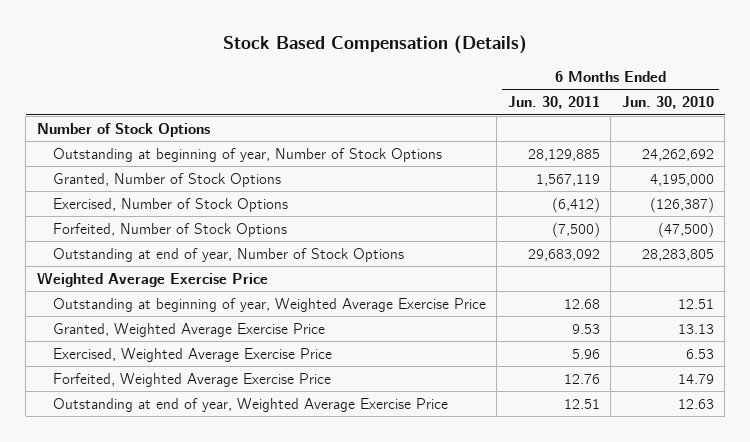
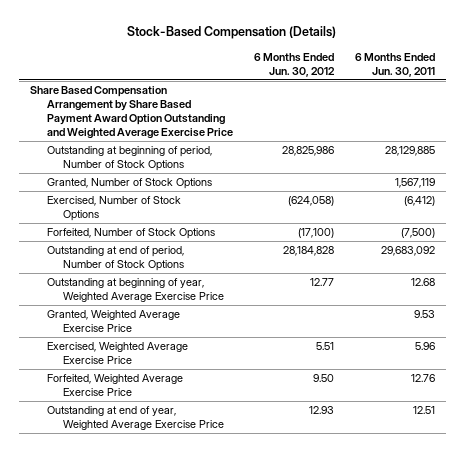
[223,35,528,55] Stock Based Compensation (Details) -> [127,26,337,40] Stock-Based Compensation (Details)
[621,96,714,110] Jun. 30, 2010 -> none
none -> [253,52,335,77] 6 Months Ended Jun. 30, 2012
[36,122,210,137] Number of Stock Options -> none
none -> [29,86,233,140] Share Based Compensation Arrangement by Share Based Payment Award Option Outstanding and Weighted Average Exercise Price
[53,147,443,162] Outstanding at beginning of year, Number of Stock Options -> [46,146,212,172] Outstanding at beginning of period, Number of Stock Options
[36,271,268,287] Weighted Average Exercise Price -> none
[53,247,405,262] Outstanding at end of year, Number of Stock Options -> [46,246,185,272] Outstanding at end of period, Number of Stock Options

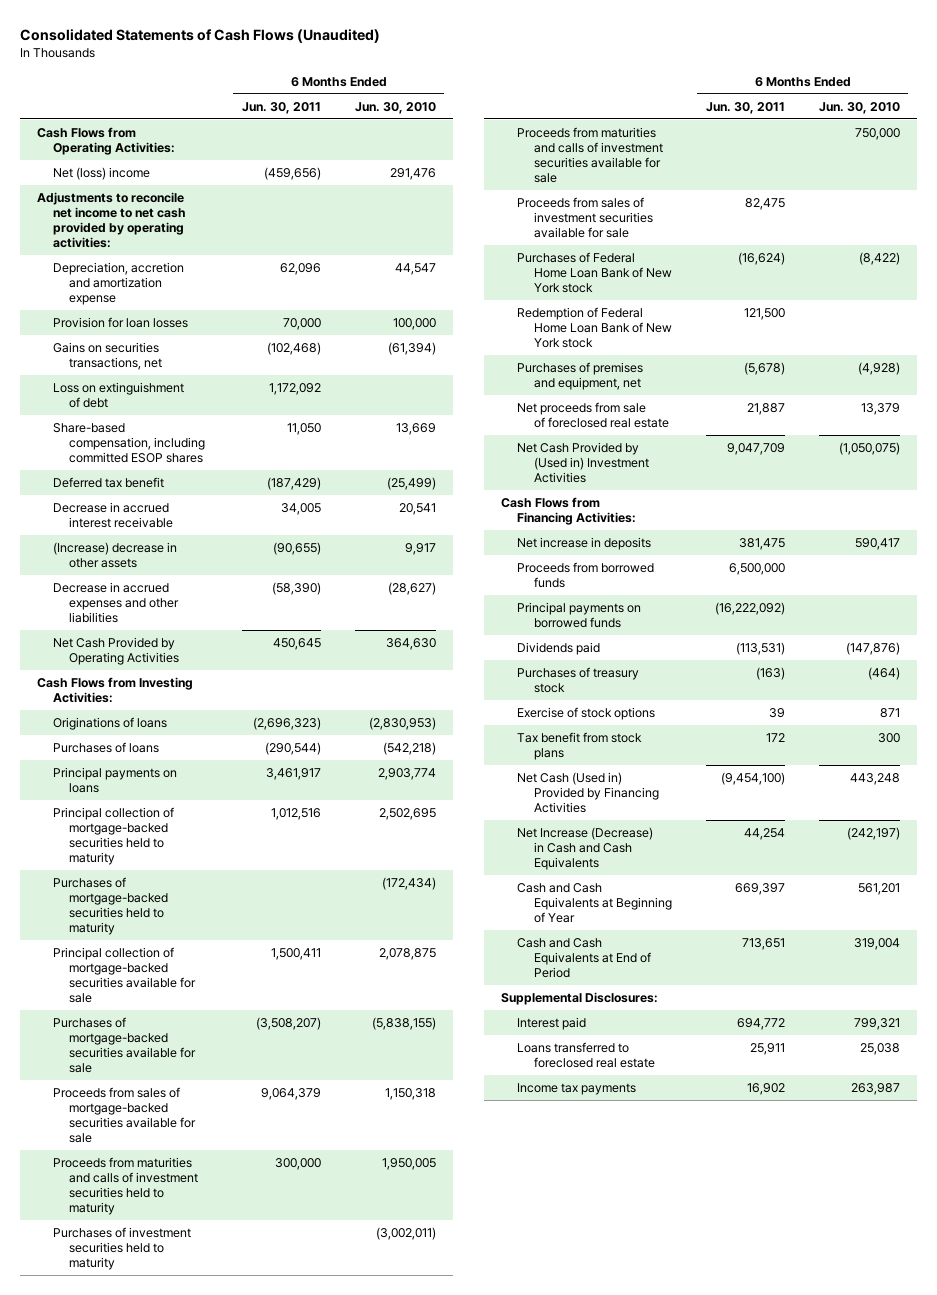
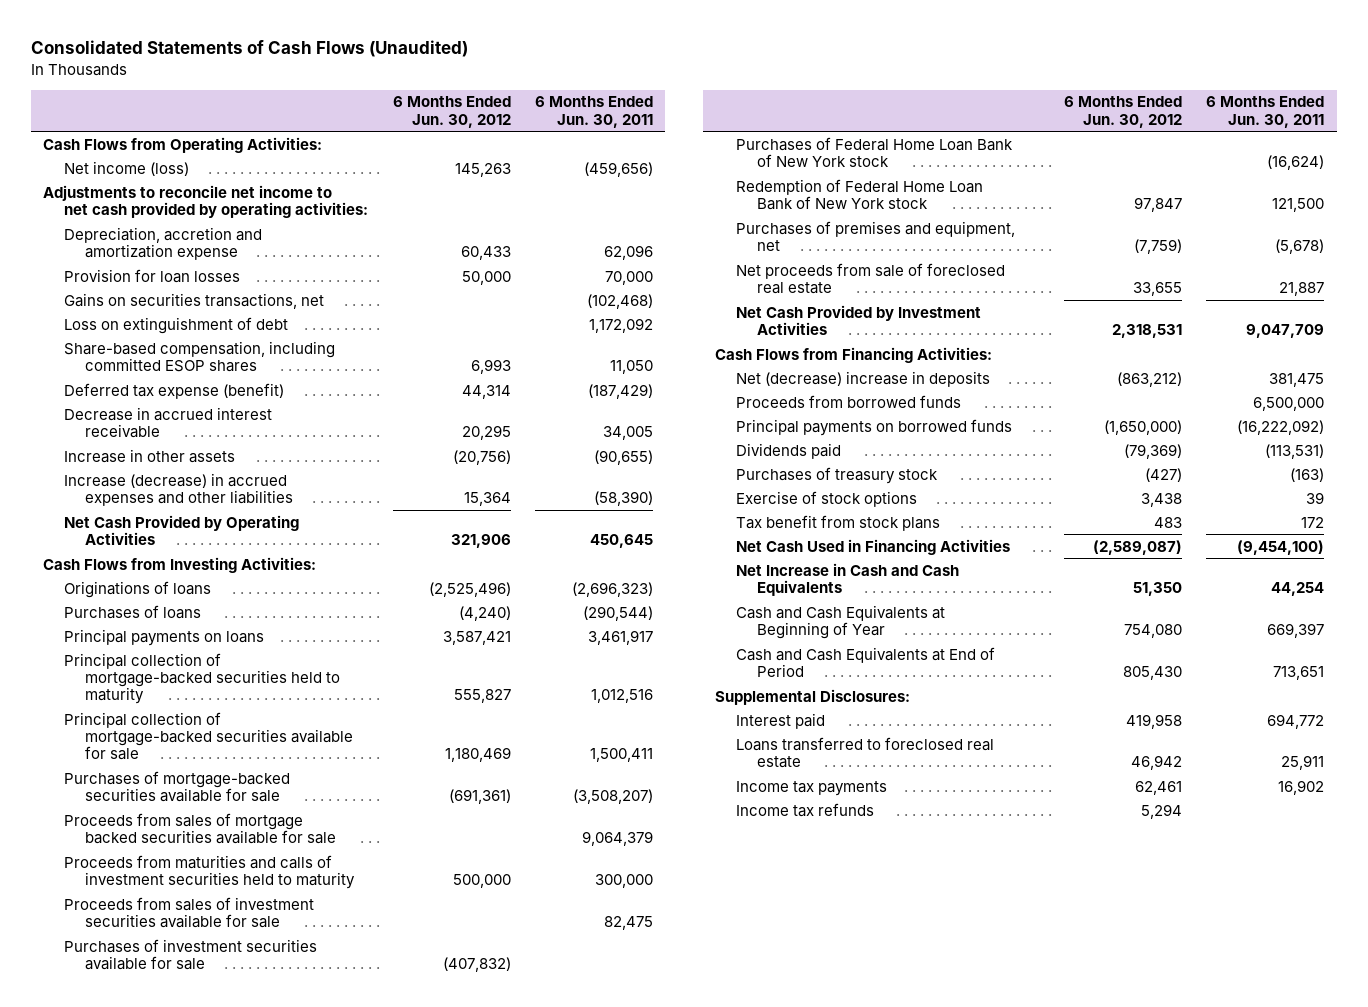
[354,101,436,114] Jun. 30, 2010 -> none
none -> [392,96,511,128] 6 Months Ended Jun. 30, 2012
[53,166,151,180] Net (loss) income -> [64,160,190,176] Net income (loss)
[53,476,165,488] Deferred tax benefit -> [64,382,285,399] Deferred tax expense (benefit)
[53,541,178,568] (Increase) decrease in other assets -> [64,448,236,463] Increase in other assets
[53,581,180,623] Decrease in accrued expenses and other liabilities -> [64,472,294,507] Increase (decrease) in accrued expenses and other liabilities
[53,876,169,935] Purchases of mortgage-backed securities held to maturity -> none
[53,1086,197,1143] Proceeds from sales of mortgage-backed securities available for sale -> [64,812,337,845] Proceeds from sales of mortgage backed securities available for sale
[53,1226,192,1270] Purchases of investment securities held to maturity -> none
[517,126,663,183] Proceeds from maturities and calls of investment securities available for sale -> none
none -> [64,938,318,971] Purchases of investment securities available for sale
[517,441,649,483] Net Cash Provided by (Used in) Investment Activities -> [735,304,981,336] Net Cash Provided by Investment Activities
[517,536,652,550] Net increase in deposits -> [735,370,990,387] Net (decrease) increase in deposits
[517,771,659,813] Net Cash (Used in) Provided by Financing Activities -> [735,538,1010,555] Net Cash Used in Financing Activities
[517,826,654,870] Net Increase (Decrease) in Cash and Cash Equivalents -> [735,562,959,597] Net Increase in Cash and Cash Equivalents
none -> [735,802,874,817] Income tax refunds

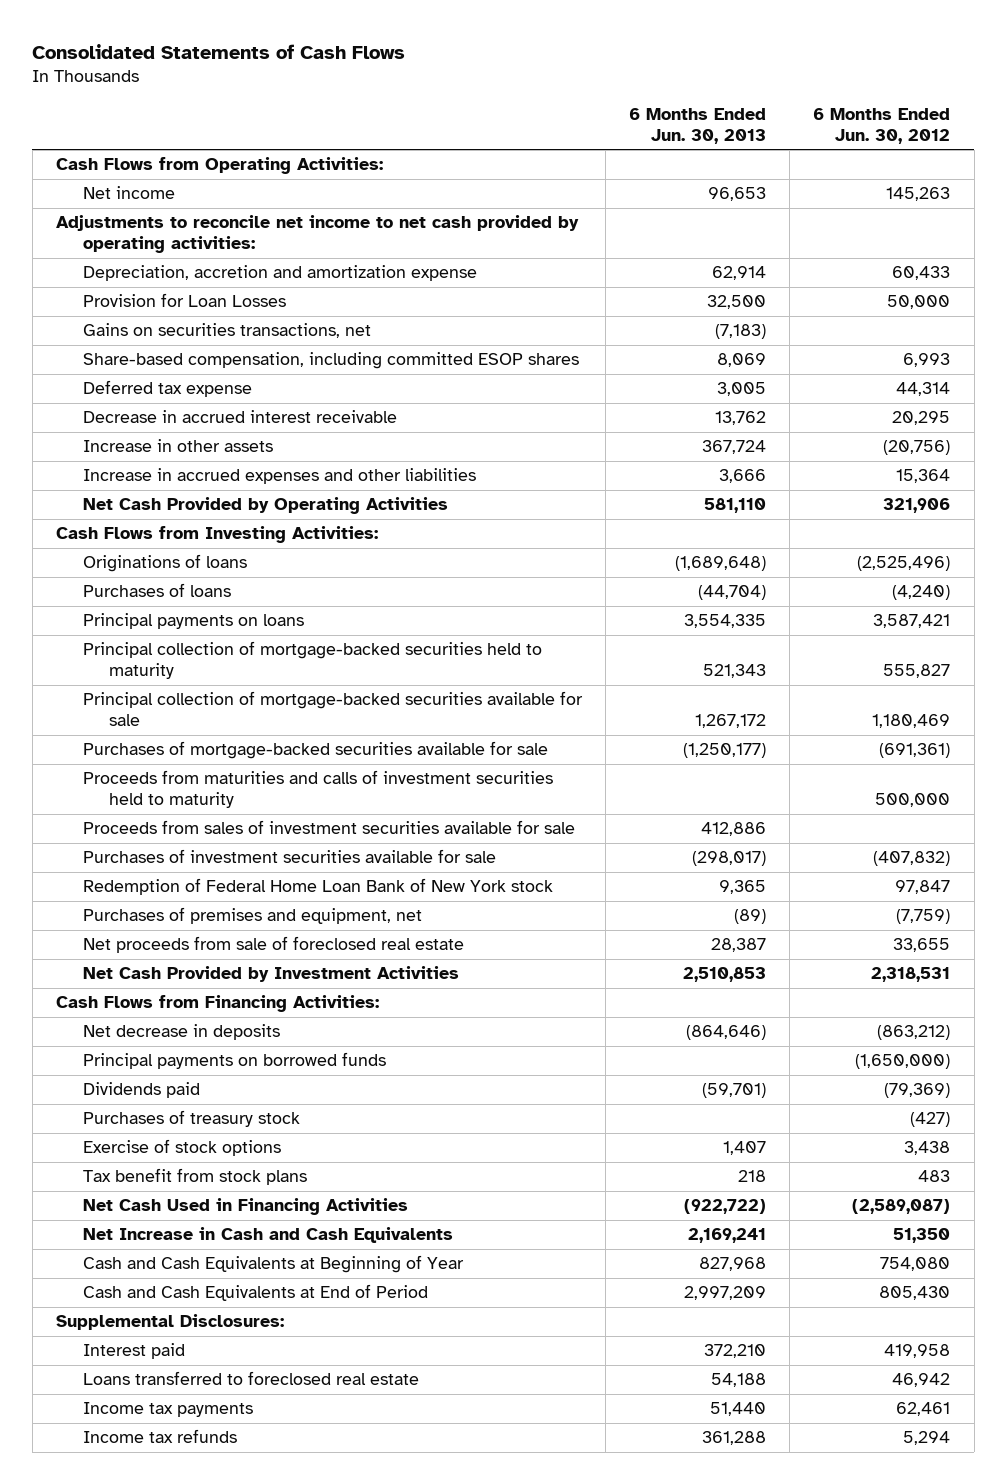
[31,40,469,58] Consolidated Statements of Cash Flows (Unaudited) -> [32,43,406,59] Consolidated Statements of Cash Flows
[534,96,653,128] 6 Months Ended Jun. 30, 2011 -> none
none -> [629,107,767,144] 6 Months Ended Jun. 30, 2013
[64,160,190,176] Net income (loss) -> [82,186,175,200] Net income
[64,268,241,283] Provision for loan losses -> [82,293,286,308] Provision for Loan Losses
[64,316,289,334] Loss on extinguishment of debt -> none
[64,382,285,399] Deferred tax expense (benefit) -> [82,380,252,398] Deferred tax expense
[64,472,294,507] Increase (decrease) in accrued expenses and other liabilities -> [82,468,476,485] Increase in accrued expenses and other liabilities
[64,812,337,845] Proceeds from sales of mortgage backed securities available for sale -> none
[735,136,1013,168] Purchases of Federal Home Loan Bank of New York stock -> none
[735,394,961,408] Proceeds from borrowed funds -> none
[735,370,990,387] Net (decrease) increase in deposits -> [82,1024,280,1041] Net decrease in deposits

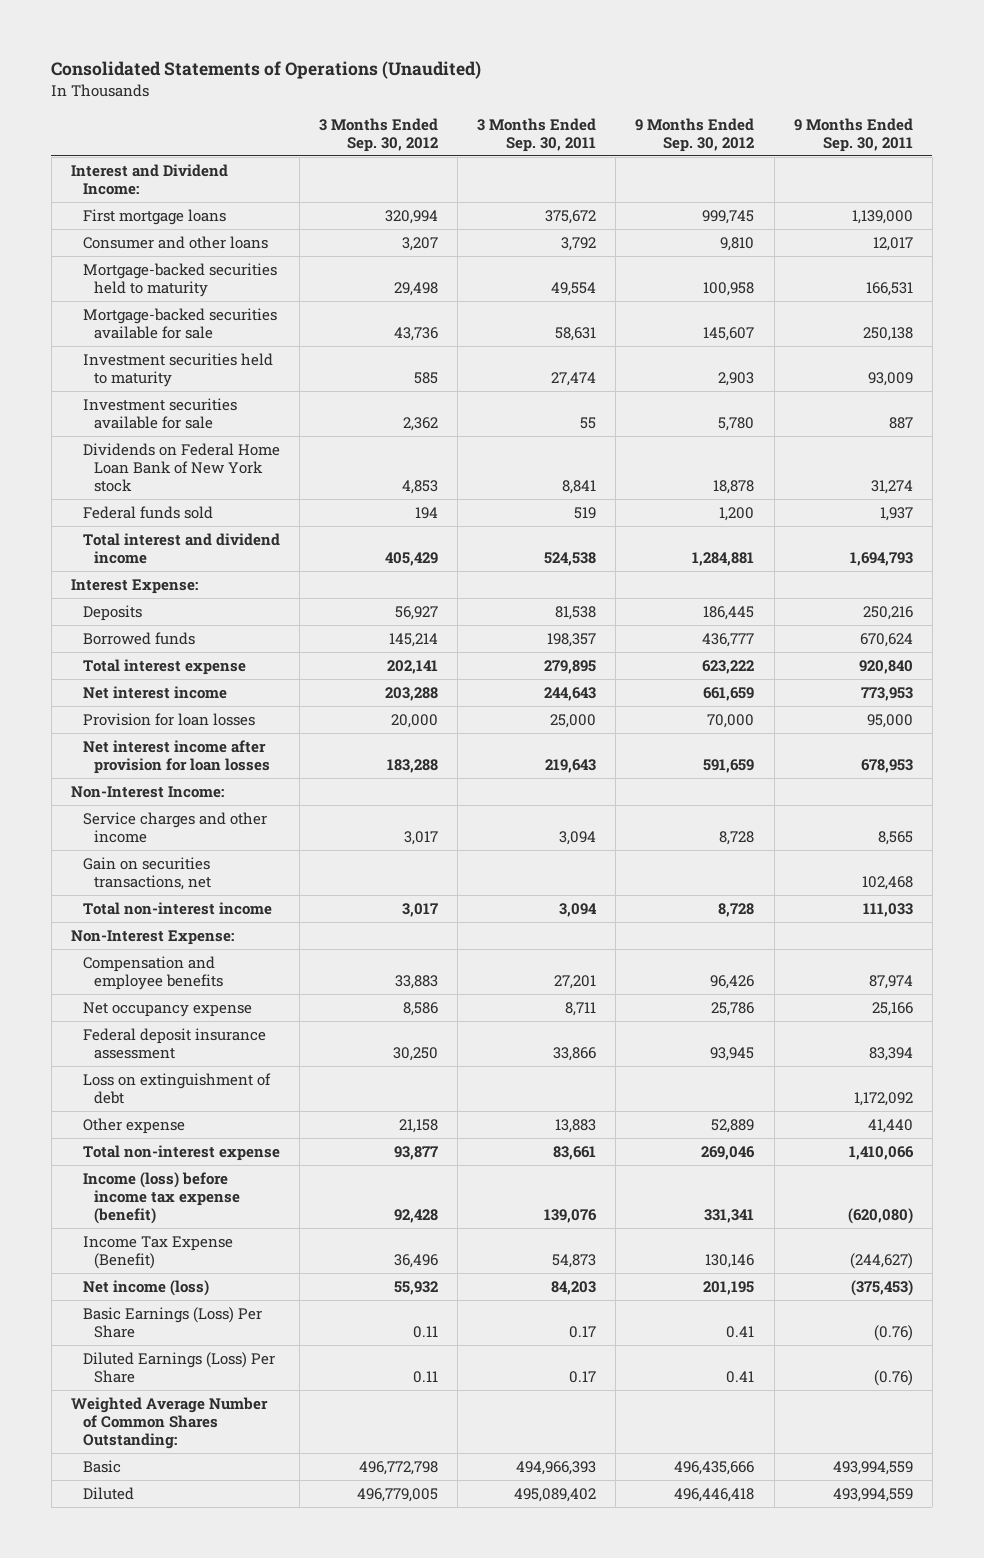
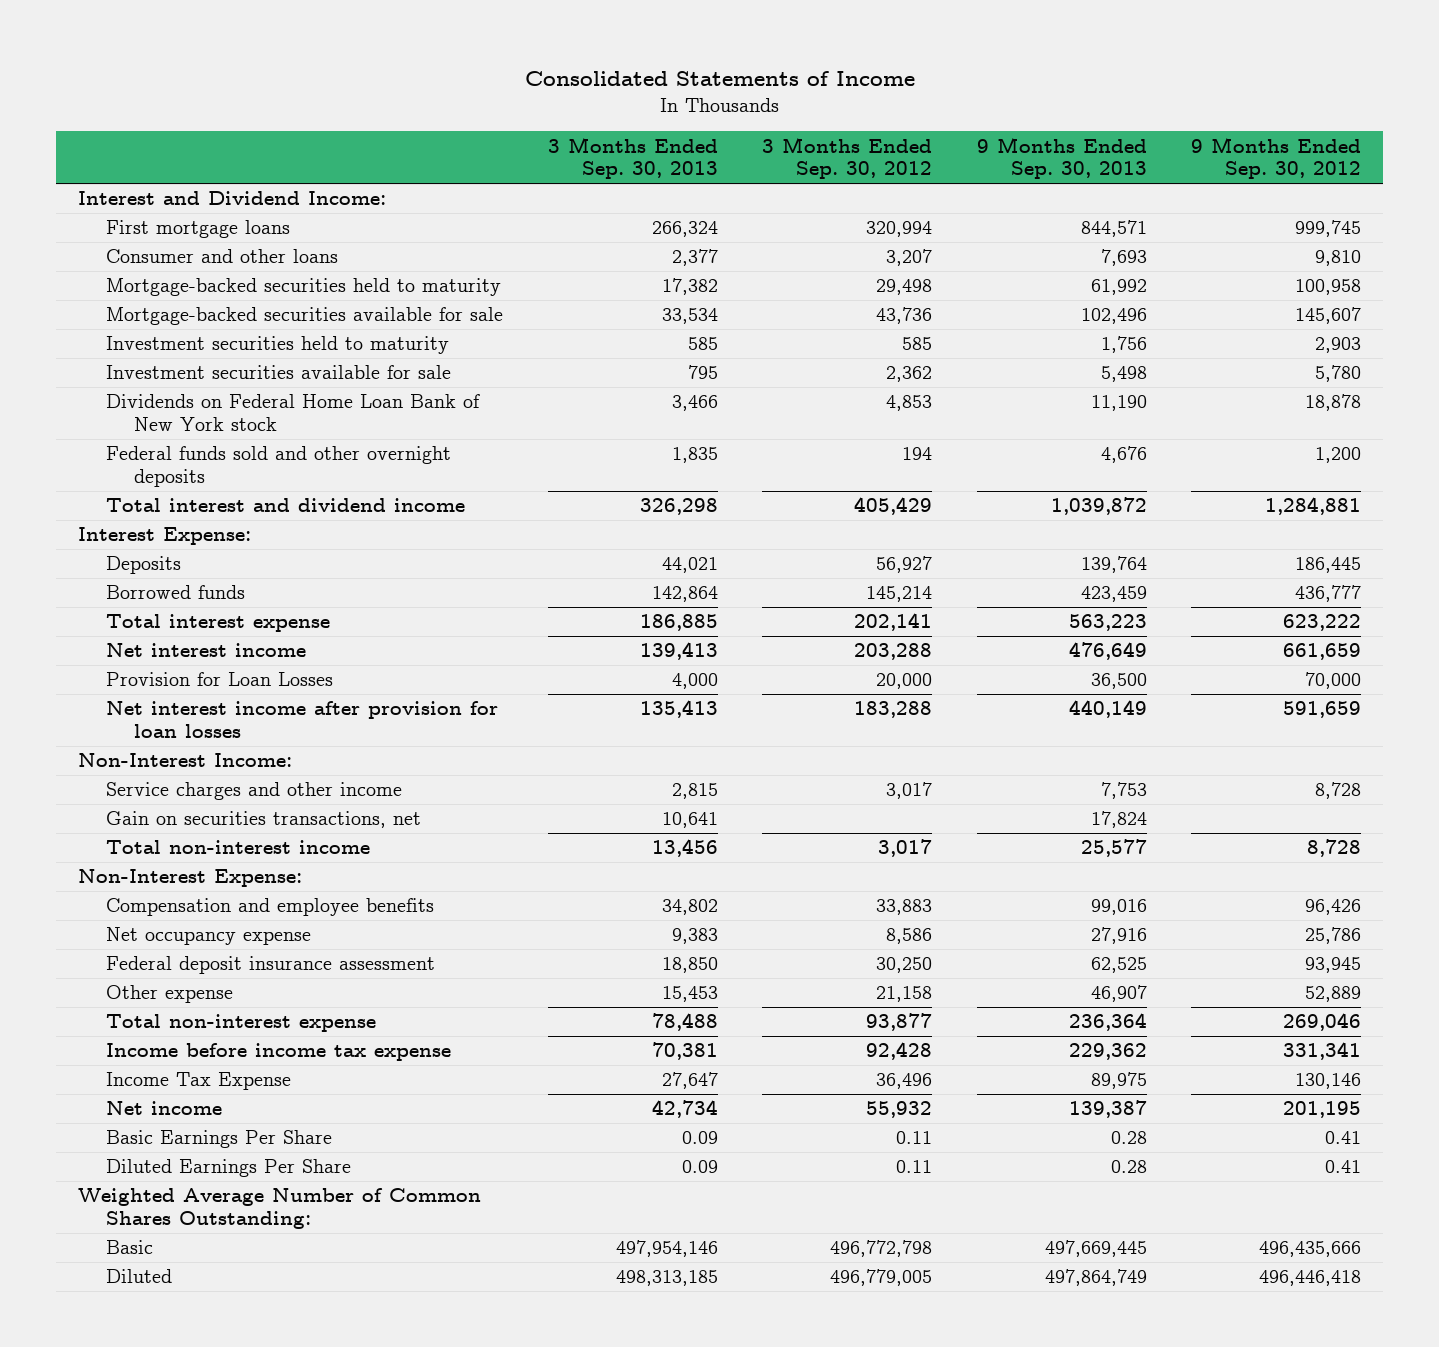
[51,61,482,80] Consolidated Statements of Operations (Unaudited) -> [524,71,915,87] Consolidated Statements of Income
[477,117,597,152] 3 Months Ended Sep. 30, 2011 -> none
[793,117,913,152] 9 Months Ended Sep. 30, 2011 -> none
none -> [547,136,718,180] 3 Months Ended Sep. 30, 2013
none -> [976,136,1147,180] 9 Months Ended Sep. 30, 2013
[82,505,213,519] Federal funds sold -> [106,446,452,487] Federal funds sold and other overnight deposits
[82,712,255,726] Provision for loan losses -> [106,672,334,687] Provision for Loan Losses
[82,1072,271,1104] Loss on extinguishment of debt -> none
[82,1171,241,1224] Income (loss) before income tax expense (benefit) -> [106,1043,452,1062] Income before income tax expense
[82,1235,233,1269] Income Tax Expense (Benefit) -> [106,1072,292,1091] Income Tax Expense
[82,1279,209,1296] Net income (loss) -> [106,1101,223,1116] Net income
[82,1306,262,1338] Basic Earnings (Loss) Per Share -> [106,1130,333,1149] Basic Earnings Per Share
[82,1351,275,1383] Diluted Earnings (Loss) Per Share -> [106,1159,352,1178] Diluted Earnings Per Share

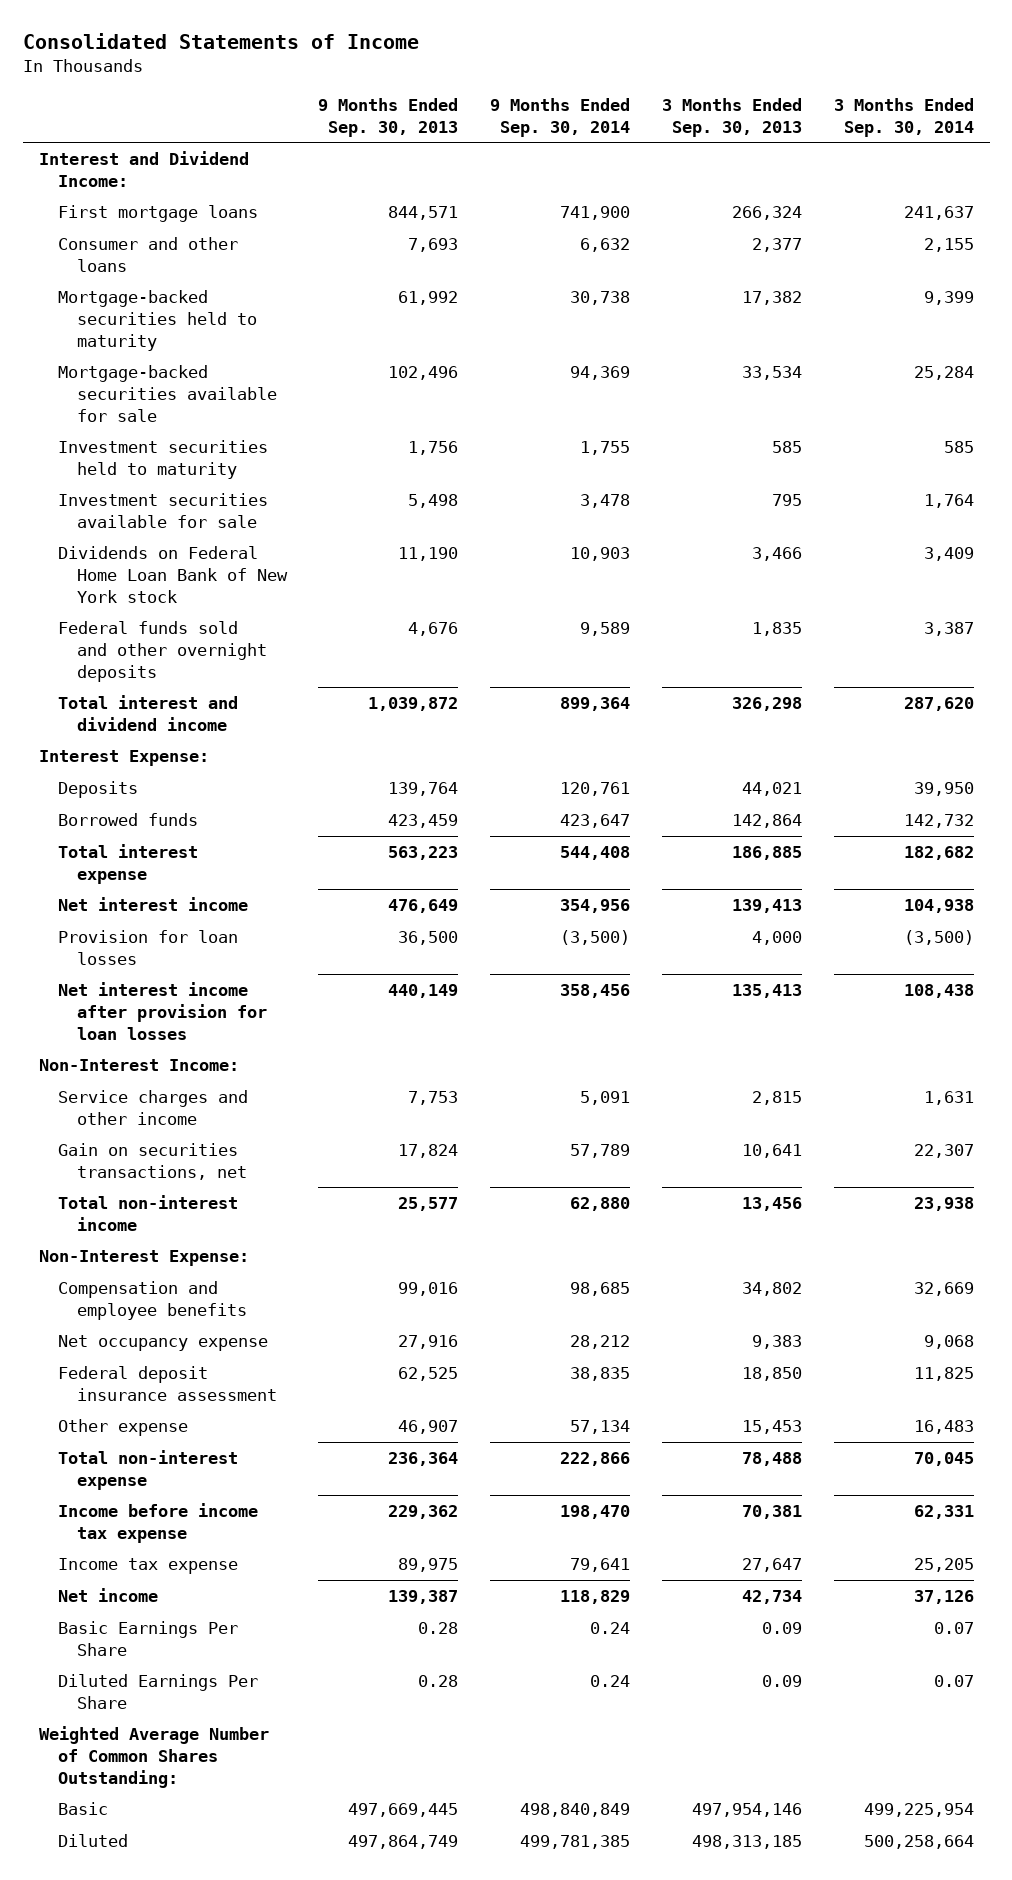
[762,136,933,180] 3 Months Ended Sep. 30, 2012 -> none
[1190,136,1361,180] 9 Months Ended Sep. 30, 2012 -> none
none -> [490,97,631,137] 9 Months Ended Sep. 30, 2014
none -> [833,97,974,137] 3 Months Ended Sep. 30, 2014
[106,672,334,687] Provision for Loan Losses -> [57,929,238,965] Provision for loan losses
[106,1072,292,1091] Income Tax Expense -> [57,1557,238,1574] Income tax expense

